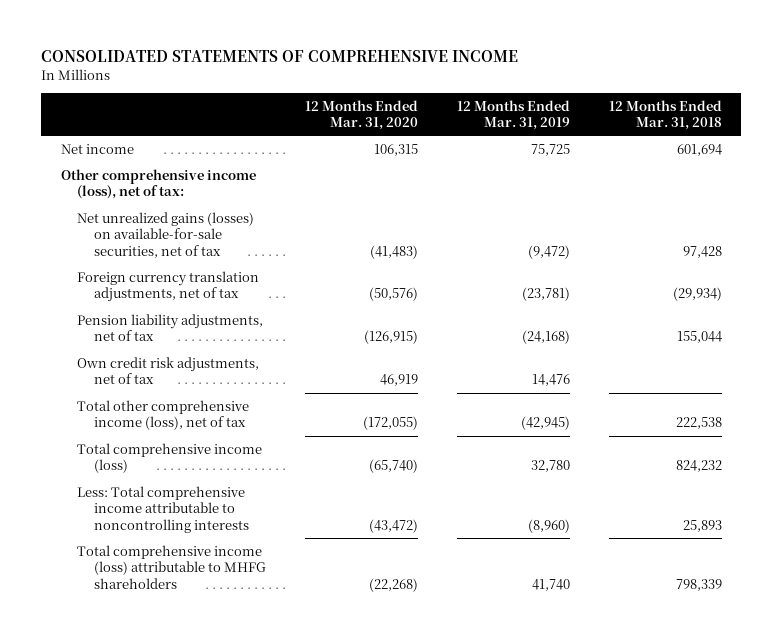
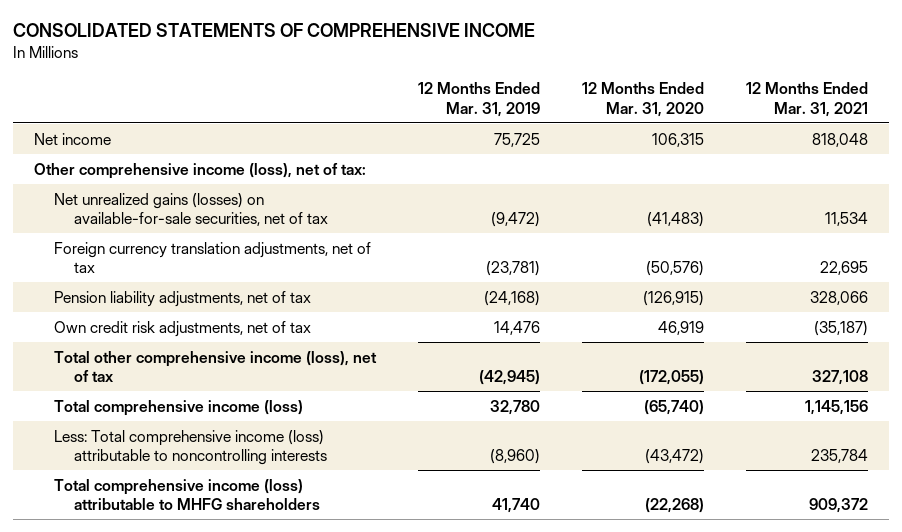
[608,99,722,131] 12 Months Ended Mar. 31, 2018 -> none
none -> [745,82,868,117] 12 Months Ended Mar. 31, 2021
[77,485,250,533] Less: Total comprehensive income attributable to noncontrolling interests -> [54,429,327,465] Less: Total comprehensive income (loss) attributable to noncontrolling interests

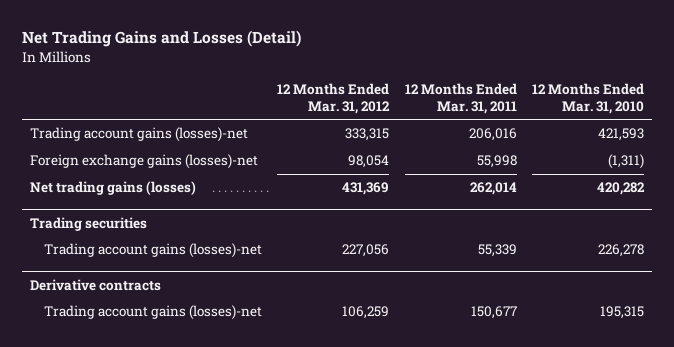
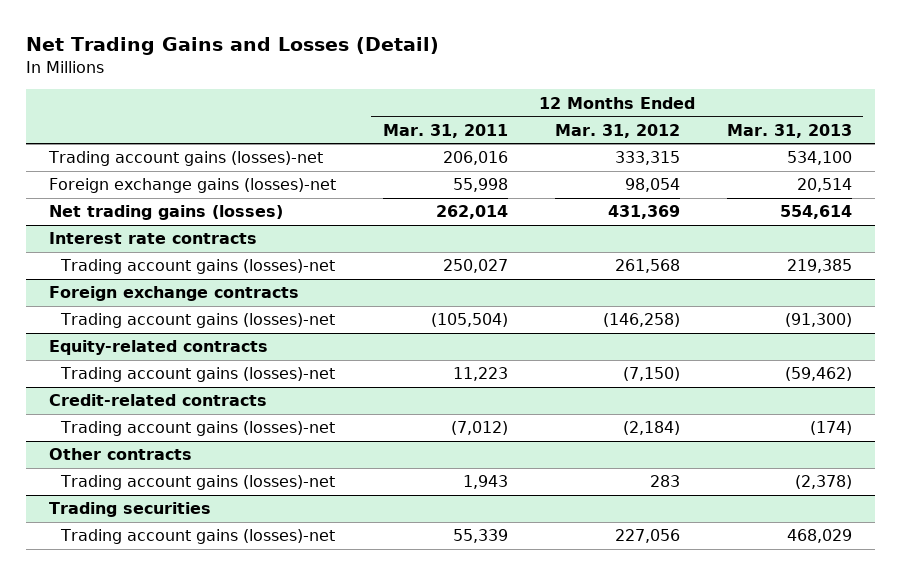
[532,82,645,114] 12 Months Ended Mar. 31, 2010 -> none
none -> [726,123,852,138] Mar. 31, 2013
none -> [49,232,258,245] Interest rate contracts
none -> [60,259,336,275] Trading account gains (losses)-net
none -> [49,286,300,302] Foreign exchange contracts
none -> [60,313,336,329] Trading account gains (losses)-net
none -> [49,340,269,356] Equity-related contracts
none -> [60,367,336,383] Trading account gains (losses)-net
none -> [49,394,268,407] Credit-related contracts
none -> [60,421,336,437] Trading account gains (losses)-net
none -> [49,448,193,461] Other contracts
none -> [60,475,336,491] Trading account gains (losses)-net
[29,278,161,291] Derivative contracts -> none
[43,305,262,321] Trading account gains (losses)-net -> none

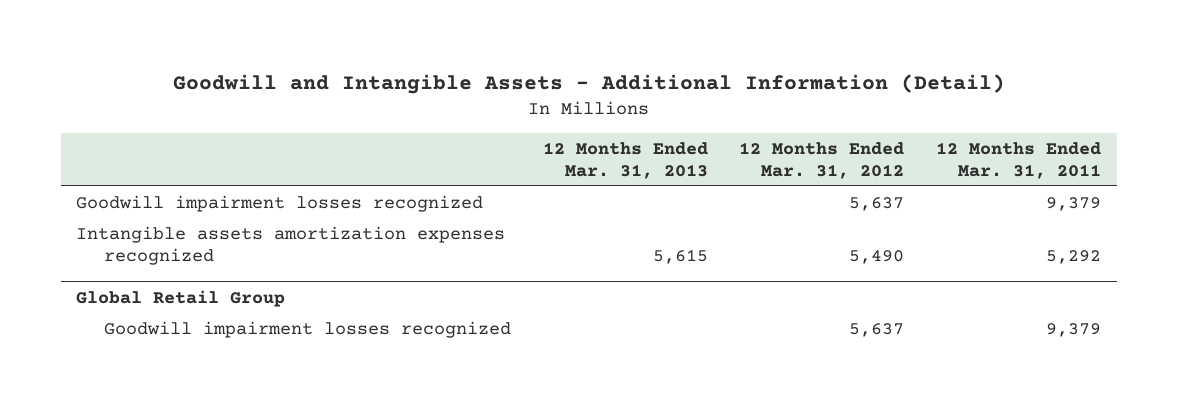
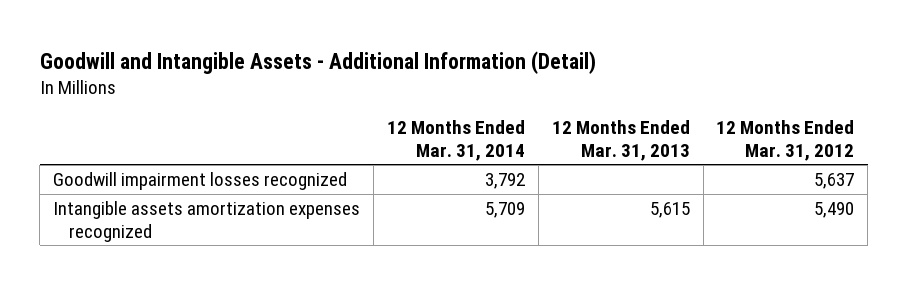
[936,141,1102,179] 12 Months Ended Mar. 31, 2011 -> none
none -> [386,119,525,161] 12 Months Ended Mar. 31, 2014
[76,289,286,307] Global Retail Group -> none
[104,320,512,338] Goodwill impairment losses recognized -> none

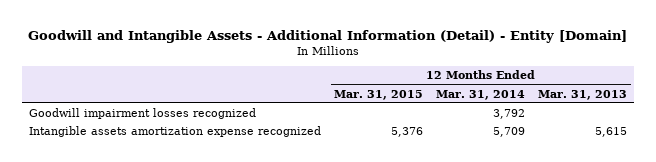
[39,50,596,74] Goodwill and Intangible Assets - Additional Information (Detail) -> [28,29,628,43] Goodwill and Intangible Assets - Additional Information (Detail) - Entity [Domain]
[716,119,855,161] 12 Months Ended Mar. 31, 2012 -> none
none -> [334,89,424,100] Mar. 31, 2015
[52,201,360,242] Intangible assets amortization expenses recognized -> [29,126,322,138] Intangible assets amortization expense recognized

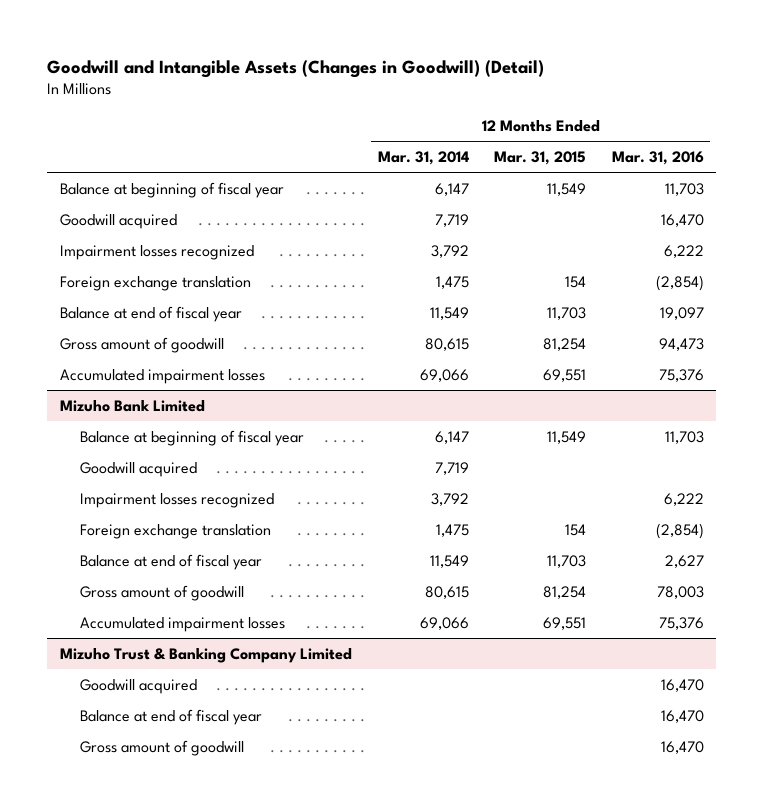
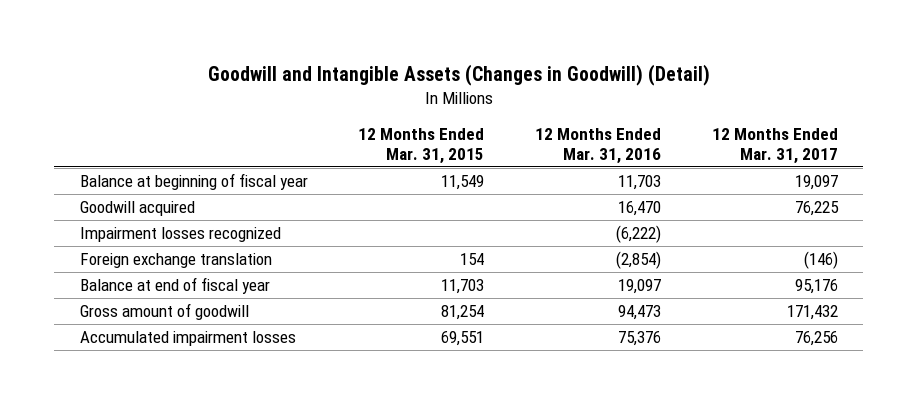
[377,151,469,166] Mar. 31, 2014 -> none
none -> [711,127,838,164] 12 Months Ended Mar. 31, 2017
[663,244,704,258] 6,222 -> [616,224,662,243] (6,222)
[60,399,206,412] Mizuho Bank Limited -> none
[80,429,305,446] Balance at beginning of fiscal year -> none
[80,461,198,477] Goodwill acquired -> none
[80,492,275,508] Impairment losses recognized -> none
[80,523,272,539] Foreign exchange translation -> none
[80,553,263,570] Balance at end of fiscal year -> none
[80,584,245,601] Gross amount of goodwill -> none
[80,616,286,632] Accumulated impairment losses -> none
[60,647,353,663] Mizuho Trust & Banking Company Limited -> none
[80,678,198,694] Goodwill acquired -> none
[80,708,263,725] Balance at end of fiscal year -> none
[80,739,245,756] Gross amount of goodwill -> none

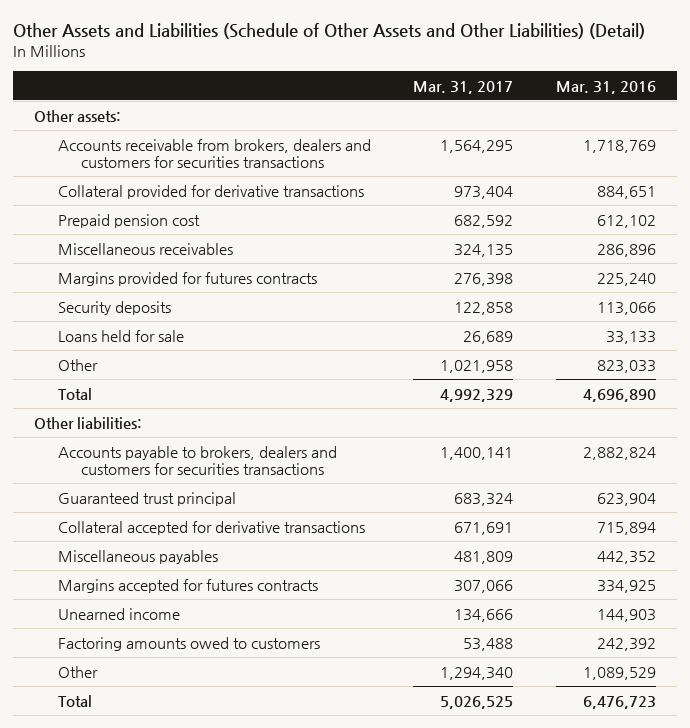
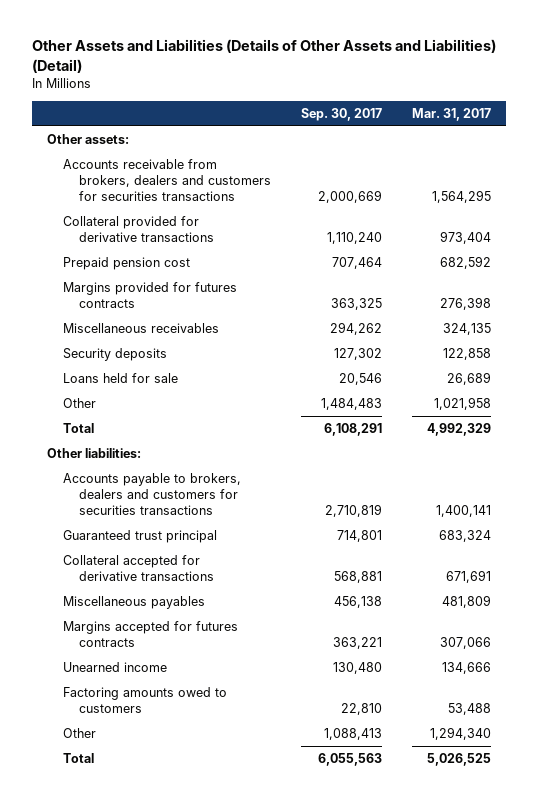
[12,23,645,40] Other Assets and Liabilities (Schedule of Other Assets and Other Liabilities) (Detail) -> [31,39,496,73] Other Assets and Liabilities (Details of Other Assets and Liabilities) (Detail)
[556,80,657,94] Mar. 31, 2016 -> none
none -> [300,107,382,121] Sep. 30, 2017
[57,242,233,255] Miscellaneous receivables -> [62,323,219,334] Miscellaneous receivables

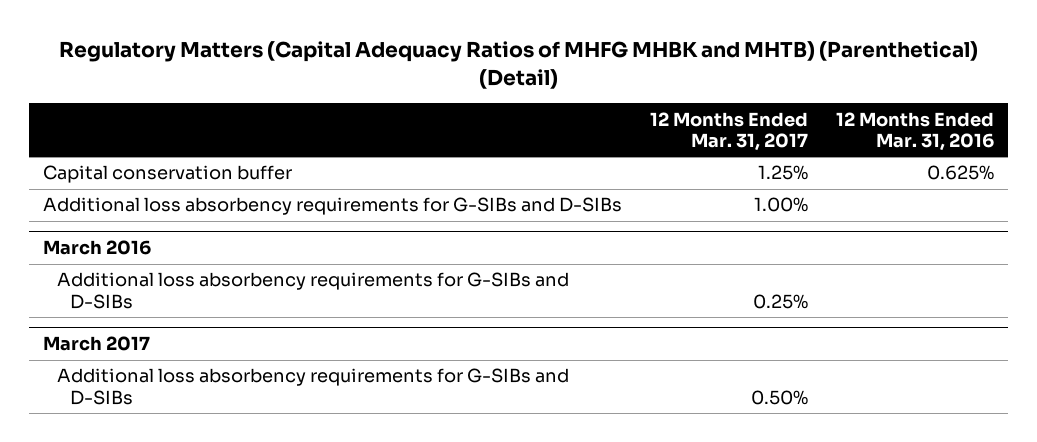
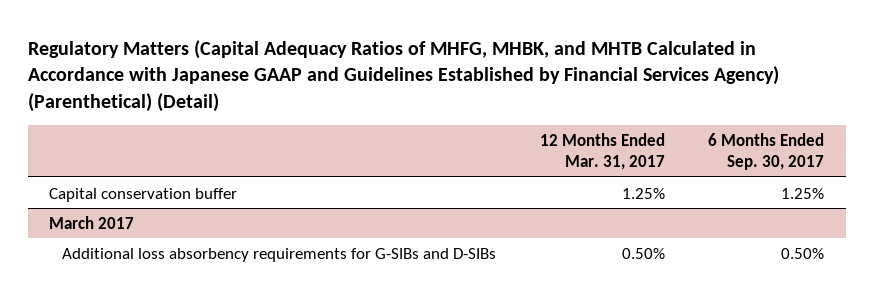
[58,41,978,90] Regulatory Matters (Capital Adequacy Ratios of MHFG MHBK and MHTB) (Parenthetical) (Detail) -> [27,39,779,113] Regulatory Matters (Capital Adequacy Ratios of MHFG, MHBK, and MHTB Calculated in Accordance with Japanese GAAP and Guidelines Established by Financial Services Agency) (Parenthetical) (Detail)
[836,111,995,152] 12 Months Ended Mar. 31, 2016 -> none
none -> [708,133,825,171] 6 Months Ended Sep. 30, 2017
[43,197,623,216] Additional loss absorbency requirements for G-SIBs and D-SIBs -> none
[43,240,152,256] March 2016 -> none
[56,272,569,309] Additional loss absorbency requirements for G-SIBs and D-SIBs -> none

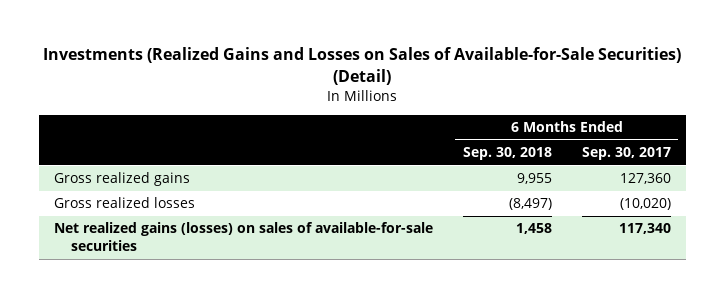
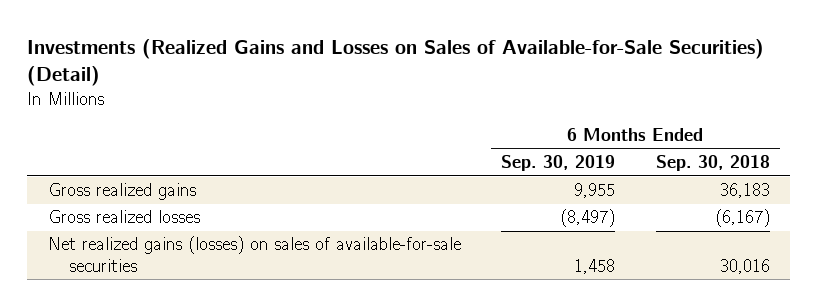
[581,147,671,161] Sep. 30, 2017 -> none
none -> [501,155,616,172] Sep. 30, 2019
[516,173,552,185] 9,955 -> [719,183,770,199] 36,183
[508,198,552,211] (8,497) -> [714,209,770,228] (6,167)
[515,223,552,235] 1,458 -> [719,258,770,274] 30,016

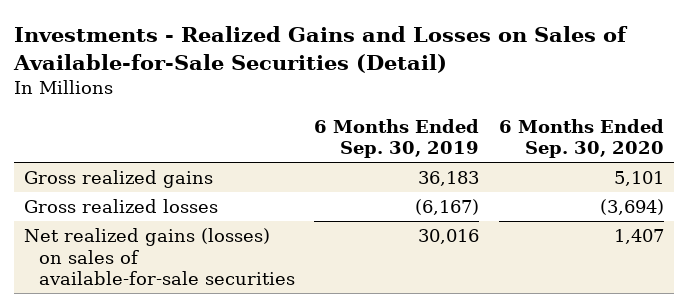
[27,39,765,87] Investments (Realized Gains and Losses on Sales of Available-for-Sale Securities) (Detail) -> [13,26,629,73] Investments - Realized Gains and Losses on Sales of Available-for-Sale Securities (Detail)
[655,155,770,172] Sep. 30, 2018 -> none
none -> [498,118,664,159] 6 Months Ended Sep. 30, 2020
[574,183,616,199] 9,955 -> [418,170,480,186] 36,183
[560,209,616,228] (8,497) -> [415,198,480,215] (6,167)
[574,258,616,274] 1,458 -> [418,228,480,244] 30,016

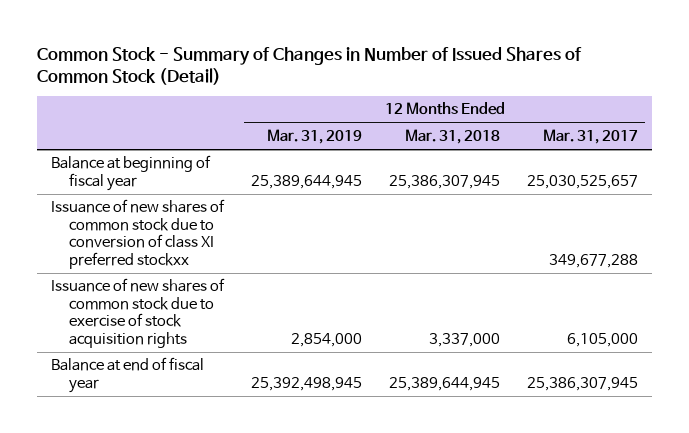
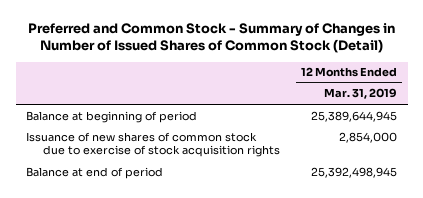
[37,46,583,85] Common Stock - Summary of Changes in Number of Issued Shares of Common Stock (Detail) -> [27,23,395,54] Preferred and Common Stock - Summary of Changes in Number of Issued Shares of Common Stock (Detail)
[405,129,501,145] Mar. 31, 2018 -> none
[543,129,639,145] Mar. 31, 2017 -> none
[50,199,225,269] Issuance of new shares of common stock due to conversion of class XI preferred stockxx -> none
[50,155,211,191] Balance at beginning of fiscal year -> [26,110,198,123] Balance at beginning of period
[50,357,204,393] Balance at end of fiscal year -> [26,166,164,179] Balance at end of period

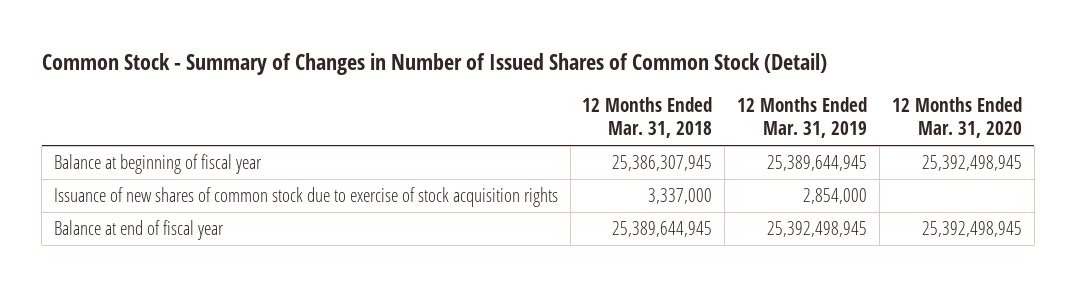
[27,23,395,54] Preferred and Common Stock - Summary of Changes in Number of Issued Shares of Common Stock (Detail) -> [41,53,827,76] Common Stock - Summary of Changes in Number of Issued Shares of Common Stock (Detail)
none -> [582,96,713,139] 12 Months Ended Mar. 31, 2018
none -> [891,96,1022,139] 12 Months Ended Mar. 31, 2020
[26,110,198,123] Balance at beginning of period -> [53,153,262,174] Balance at beginning of fiscal year
[26,166,164,179] Balance at end of period -> [53,219,224,240] Balance at end of fiscal year

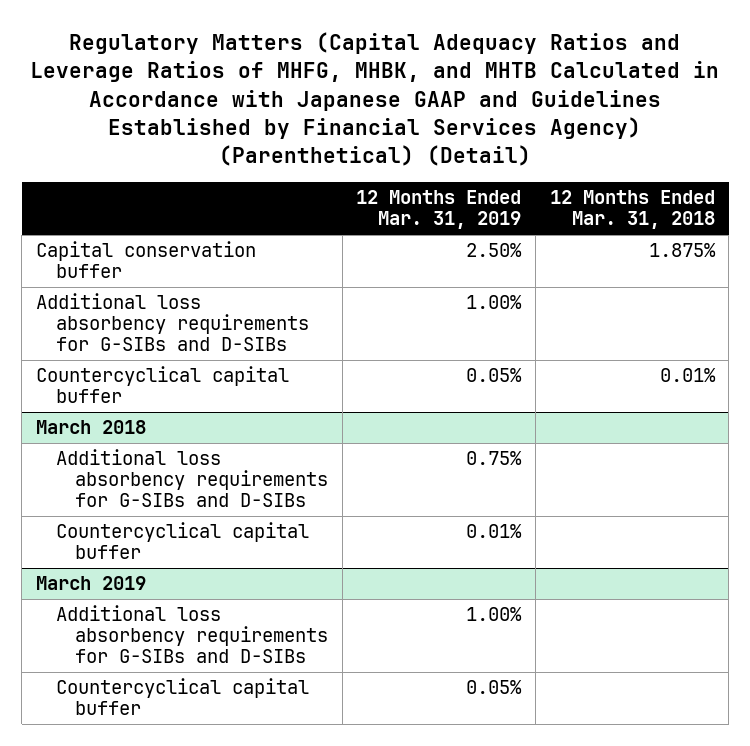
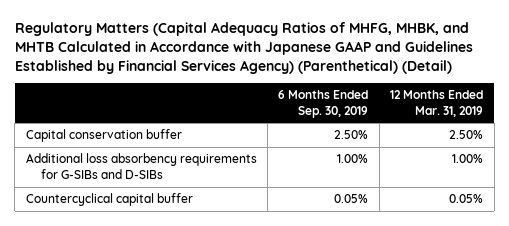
[30,32,720,167] Regulatory Matters (Capital Adequacy Ratios and Leverage Ratios of MHFG, MHBK, and MHTB Calculated in Accordance with Japanese GAAP and Guidelines Established by Financial Services Agency) (Parenthetical) (Detail) -> [14,22,473,74] Regulatory Matters (Capital Adequacy Ratios of MHFG, MHBK, and MHTB Calculated in Accordance with Japanese GAAP and Guidelines Established by Financial Services Agency) (Parenthetical) (Detail)
[549,190,715,230] 12 Months Ended Mar. 31, 2018 -> none
none -> [278,90,369,118] 6 Months Ended Sep. 30, 2019
[35,420,146,435] March 2018 -> none
[55,449,329,508] Additional loss absorbency requirements for G-SIBs and D-SIBs -> none
[55,522,309,560] Countercyclical capital buffer -> none
[35,576,146,591] March 2019 -> none
[55,605,329,664] Additional loss absorbency requirements for G-SIBs and D-SIBs -> none
[55,678,309,716] Countercyclical capital buffer -> none

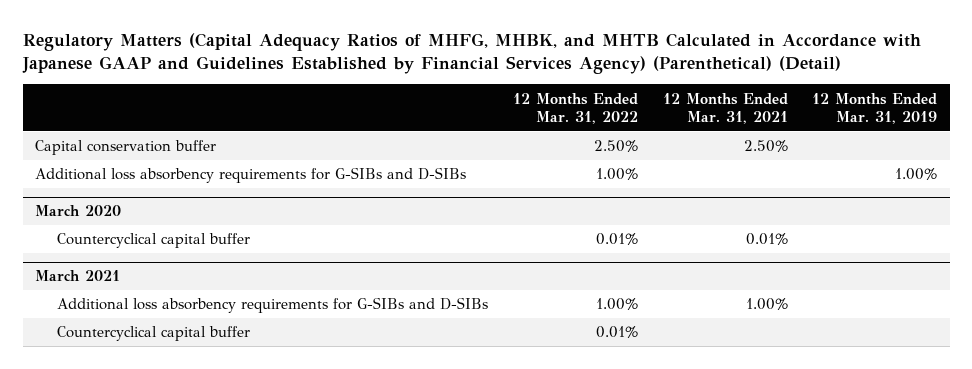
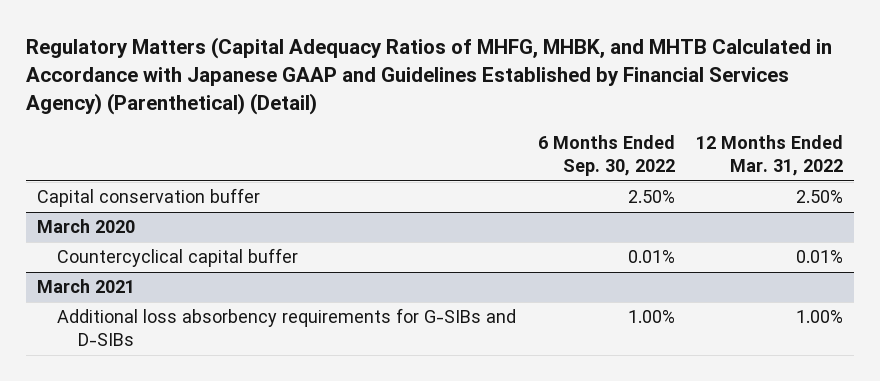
[662,92,788,124] 12 Months Ended Mar. 31, 2021 -> none
[812,92,938,124] 12 Months Ended Mar. 31, 2019 -> none
none -> [537,135,675,177] 6 Months Ended Sep. 30, 2022
[34,167,466,184] Additional loss absorbency requirements for G-SIBs and D-SIBs -> none
[56,326,250,342] Countercyclical capital buffer -> none

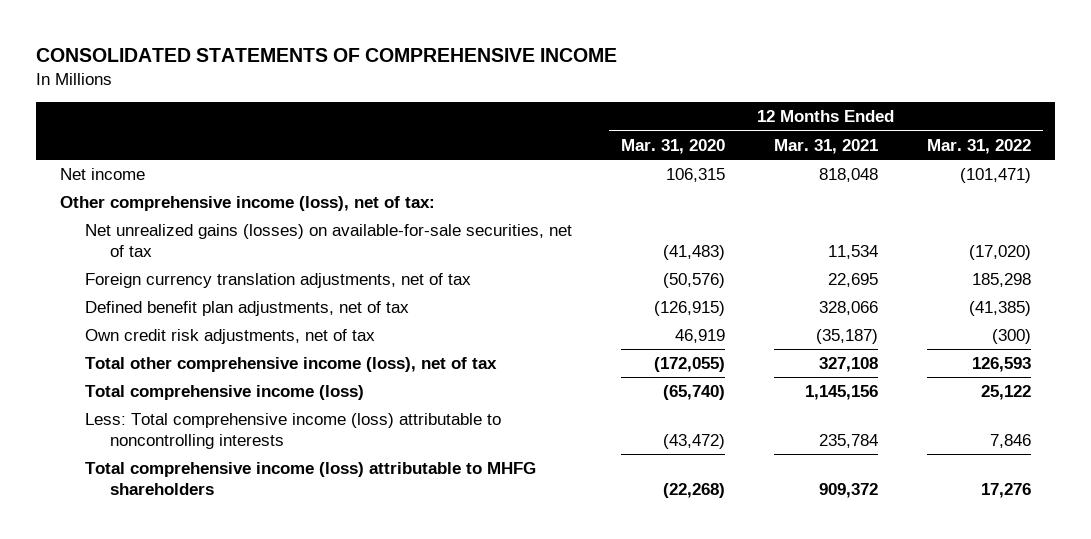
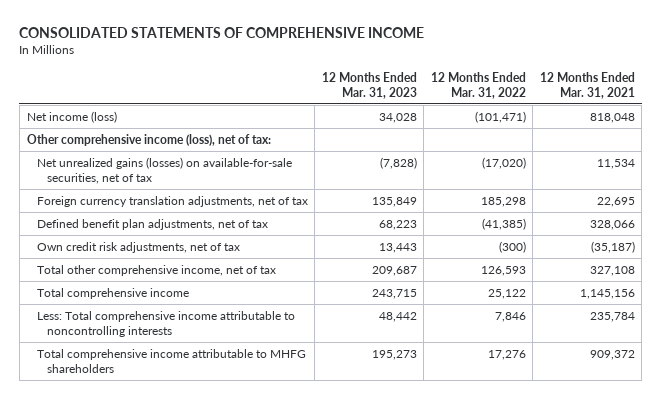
[620,138,725,154] Mar. 31, 2020 -> none
none -> [321,71,417,99] 12 Months Ended Mar. 31, 2023
[60,168,146,181] Net income -> [26,110,117,123] Net income (loss)
[84,357,497,373] Total other comprehensive income (loss), net of tax -> [36,264,276,276] Total other comprehensive income, net of tax
[84,385,364,401] Total comprehensive income (loss) -> [36,287,189,299] Total comprehensive income
[84,413,501,449] Less: Total comprehensive income (loss) attributable to noncontrolling interests -> [36,310,295,337] Less: Total comprehensive income attributable to noncontrolling interests
[84,462,536,495] Total comprehensive income (loss) attributable to MHFG shareholders -> [36,348,306,373] Total comprehensive income attributable to MHFG shareholders

